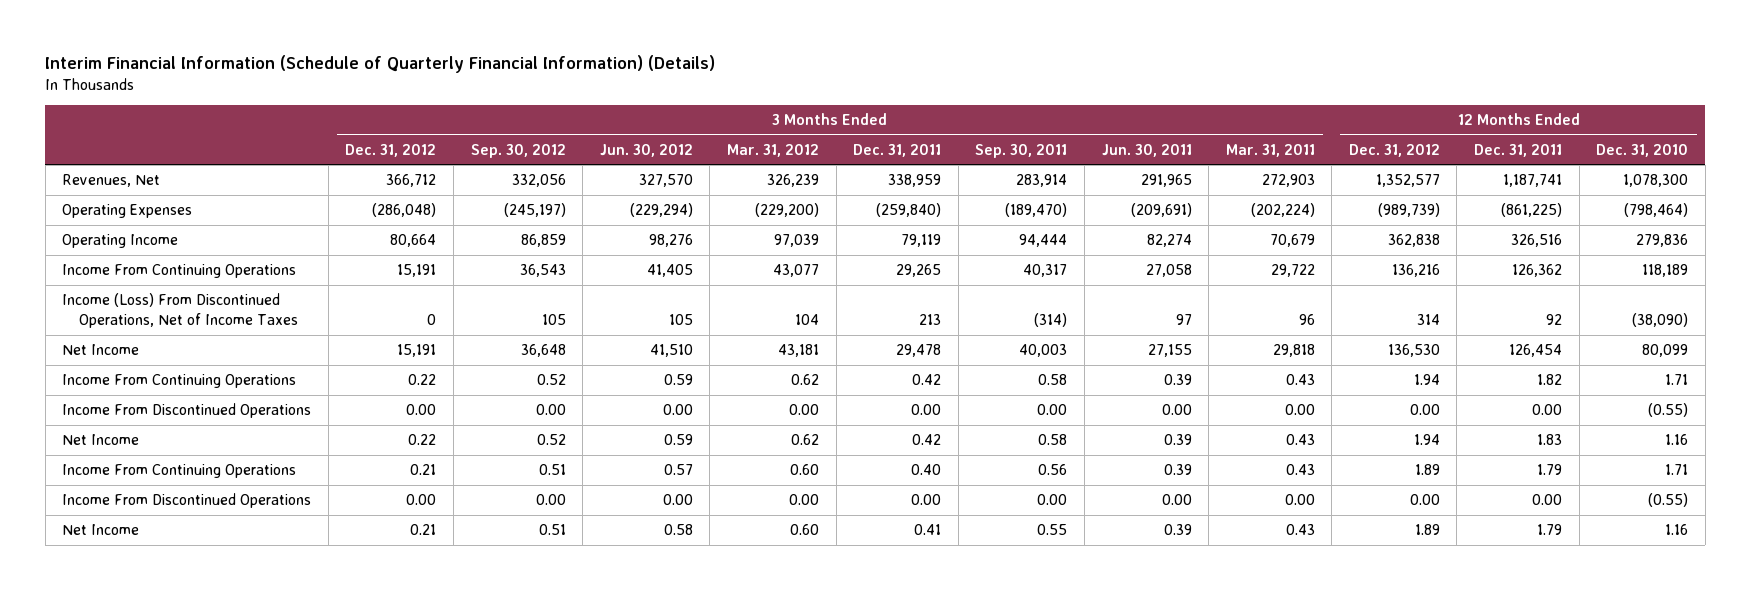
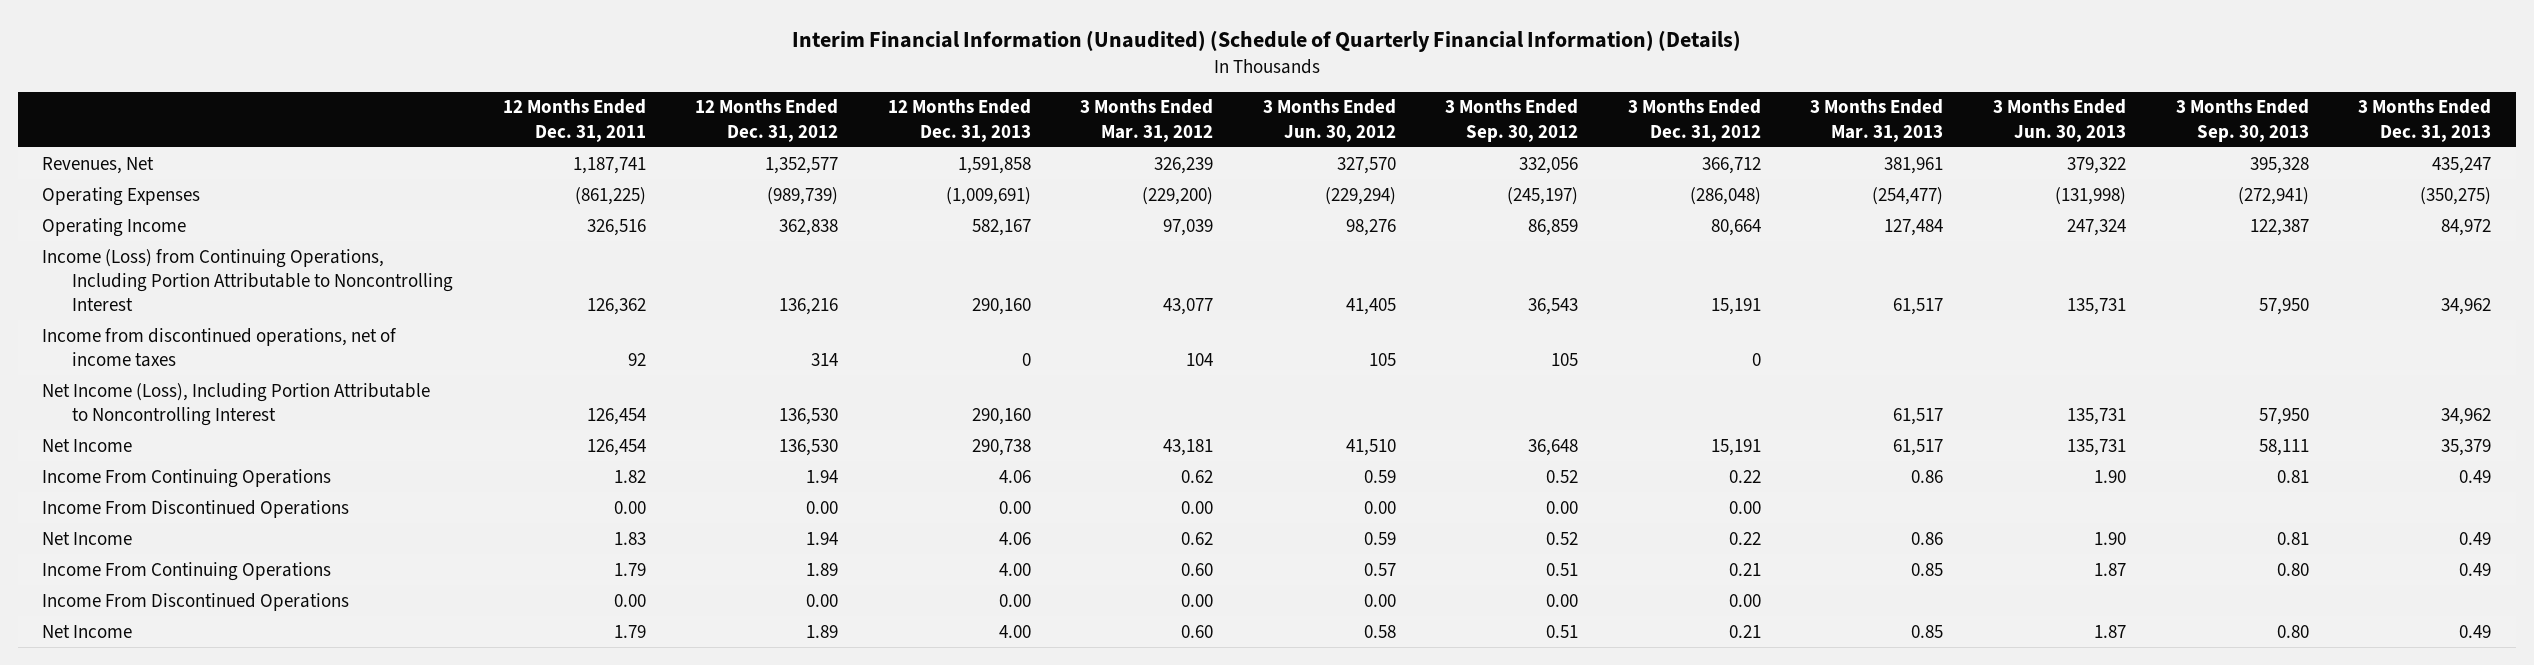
[45,55,716,74] Interim Financial Information (Schedule of Quarterly Financial Information) (Details) -> [791,30,1741,53] Interim Financial Information (Unaudited) (Schedule of Quarterly Financial Information) (Details)
[853,143,942,157] Dec. 31, 2011 -> none
[975,143,1068,158] Sep. 30, 2011 -> none
[1101,143,1192,157] Jun. 30, 2011 -> none
[1225,143,1315,157] Mar. 31, 2011 -> none
[1596,143,1689,157] Dec. 31, 2010 -> none
none -> [887,99,1031,142] 12 Months Ended Dec. 31, 2013
none -> [1810,99,1944,142] 3 Months Ended Mar. 31, 2013
none -> [1993,99,2127,142] 3 Months Ended Jun. 30, 2013
none -> [2175,99,2309,142] 3 Months Ended Sep. 30, 2013
none -> [2358,99,2492,142] 3 Months Ended Dec. 31, 2013
[62,263,297,278] Income From Continuing Operations -> [42,248,453,312] Income (Loss) from Continuing Operations, Including Portion Attributable to Noncontrolling Interest
[62,292,299,329] Income (Loss) From Discontinued Operations, Net of Income Taxes -> [42,327,398,367] Income from discontinued operations, net of income taxes
none -> [42,382,431,426] Net Income (Loss), Including Portion Attributable to Noncontrolling Interest

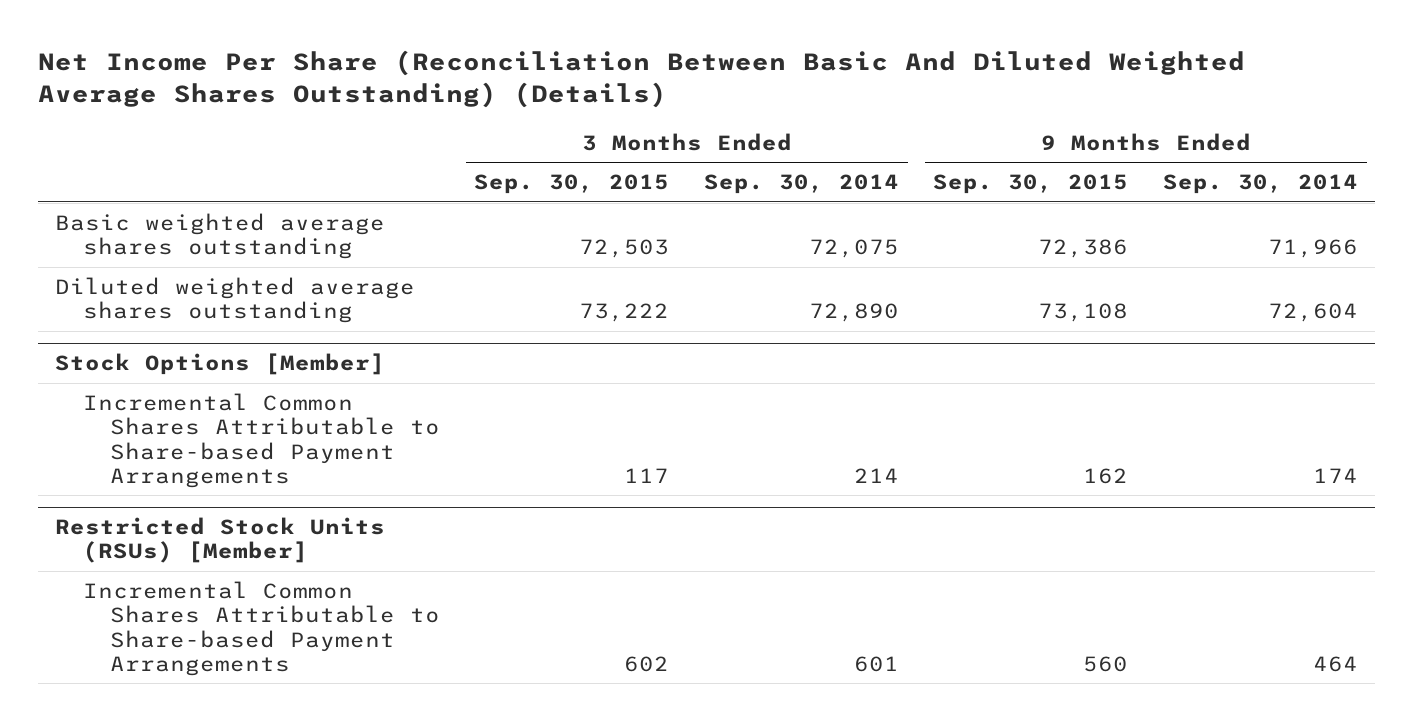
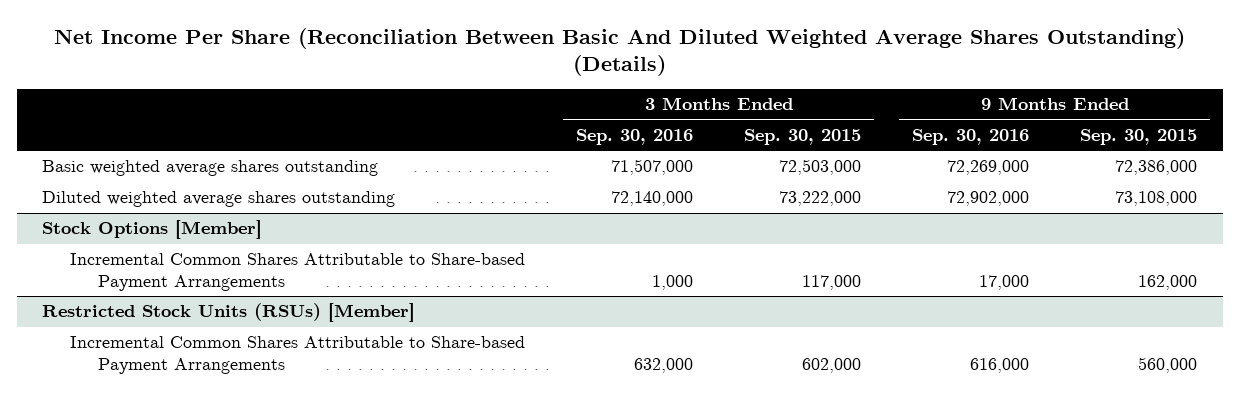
[703,174,899,195] Sep. 30, 2014 -> none
[1162,174,1358,195] Sep. 30, 2014 -> none
none -> [575,128,693,145] Sep. 30, 2016
none -> [912,128,1030,145] Sep. 30, 2016
[579,239,670,259] 72,503 -> [779,159,862,176] 72,503,000
[1038,239,1129,259] 72,386 -> [1115,160,1198,176] 72,386,000
[579,303,670,323] 73,222 -> [779,191,862,207] 73,222,000
[1038,303,1129,323] 73,108 -> [1115,191,1198,207] 73,108,000
[624,467,670,483] 117 -> [802,274,862,290] 117,000
[1083,467,1129,484] 162 -> [1138,274,1198,290] 162,000
[624,655,670,672] 602 -> [802,357,862,373] 602,000
[1083,655,1129,672] 560 -> [1138,356,1198,373] 560,000

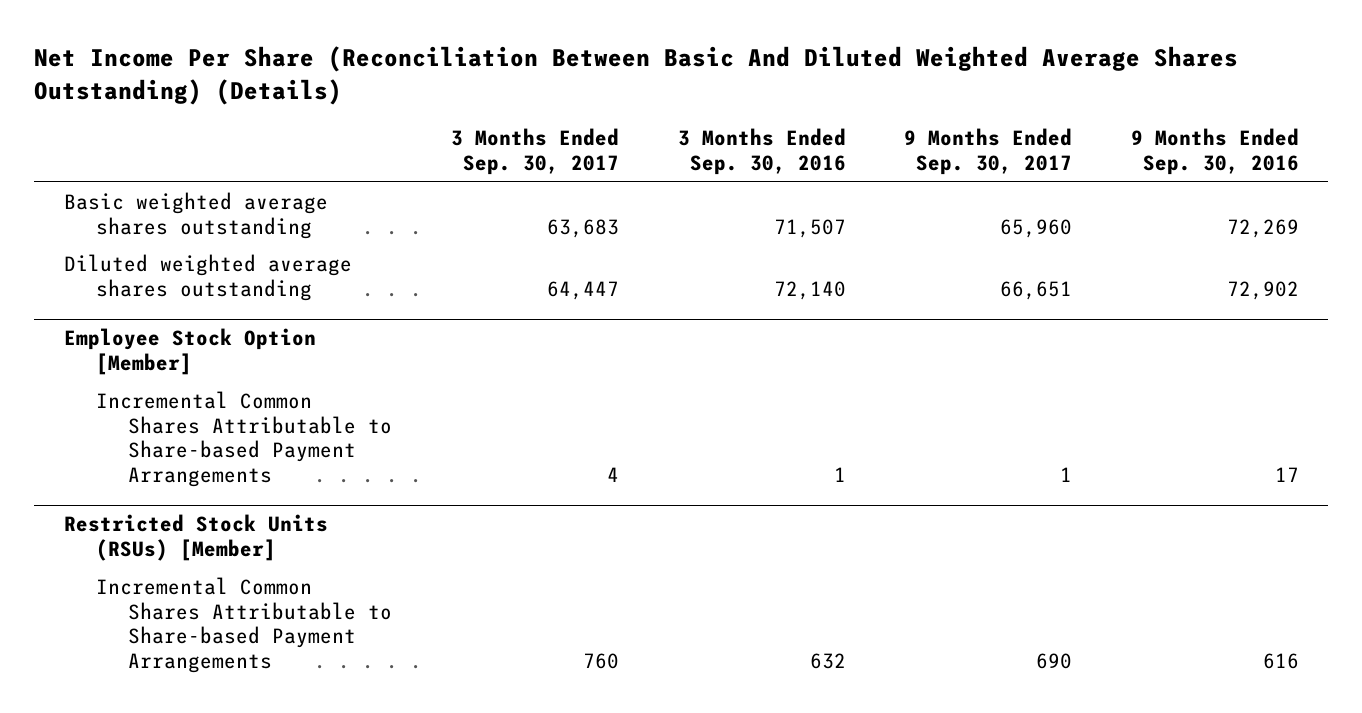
[744,128,862,145] Sep. 30, 2015 -> none
[1080,128,1198,145] Sep. 30, 2015 -> none
none -> [450,128,619,175] 3 Months Ended Sep. 30, 2017
none -> [904,128,1073,175] 9 Months Ended Sep. 30, 2017
[610,159,693,176] 71,507,000 -> [773,218,846,238] 71,507
[947,160,1030,176] 72,269,000 -> [1226,218,1299,238] 72,269
[610,191,693,207] 72,140,000 -> [773,280,846,300] 72,140
[947,191,1030,207] 72,902,000 -> [1226,280,1299,300] 72,902
[42,220,263,240] Stock Options [Member] -> [63,328,316,375] Employee Stock Option [Member]
[651,274,693,290] 1,000 -> [833,466,846,482] 1
[979,274,1030,290] 17,000 -> [1274,466,1299,482] 17
[633,357,693,373] 632,000 -> [809,652,846,669] 632
[970,357,1030,373] 616,000 -> [1262,652,1299,669] 616

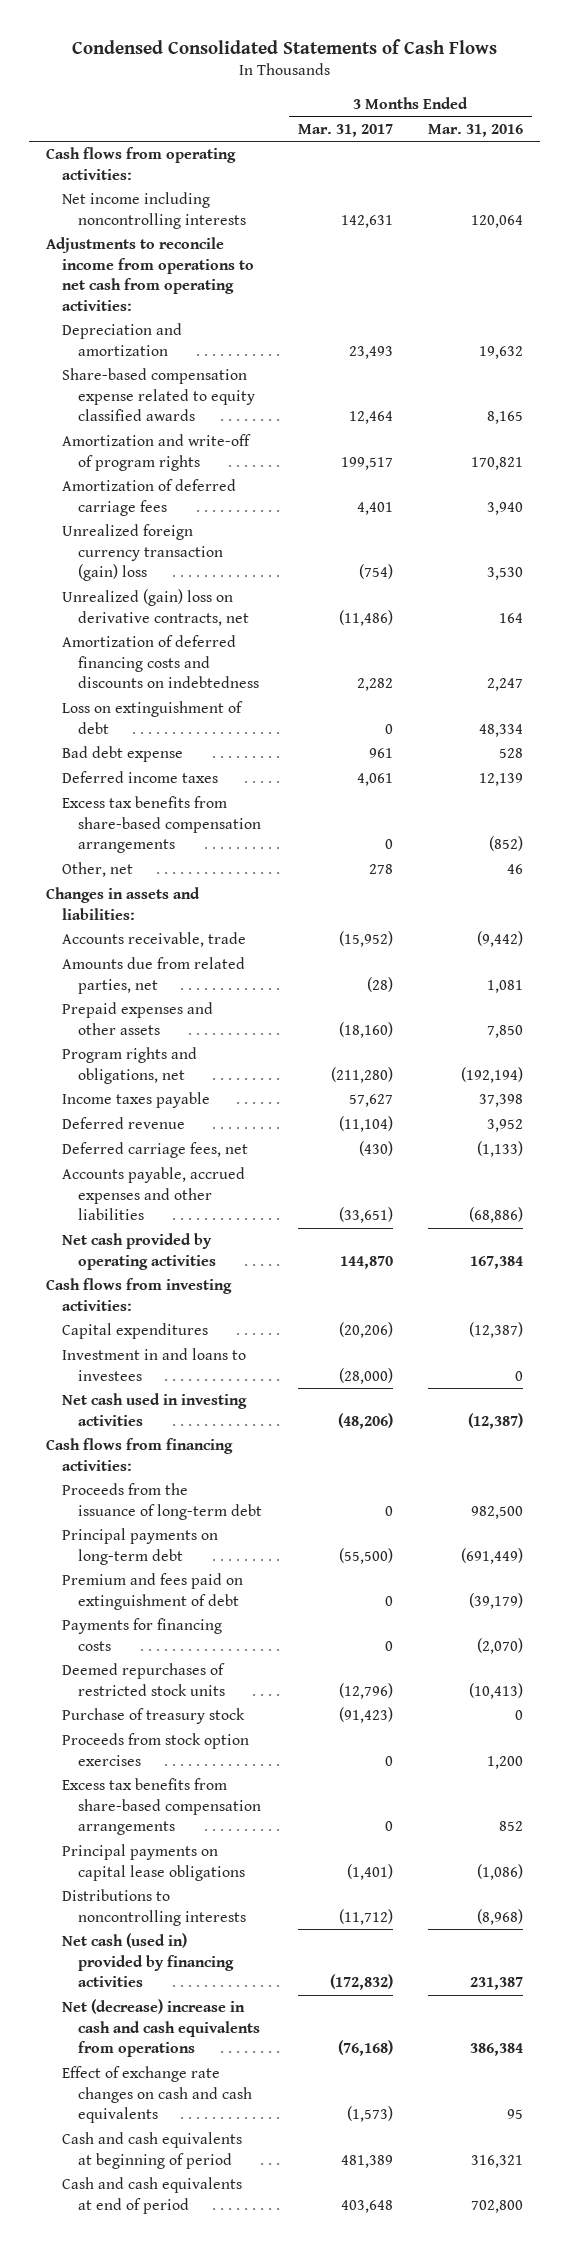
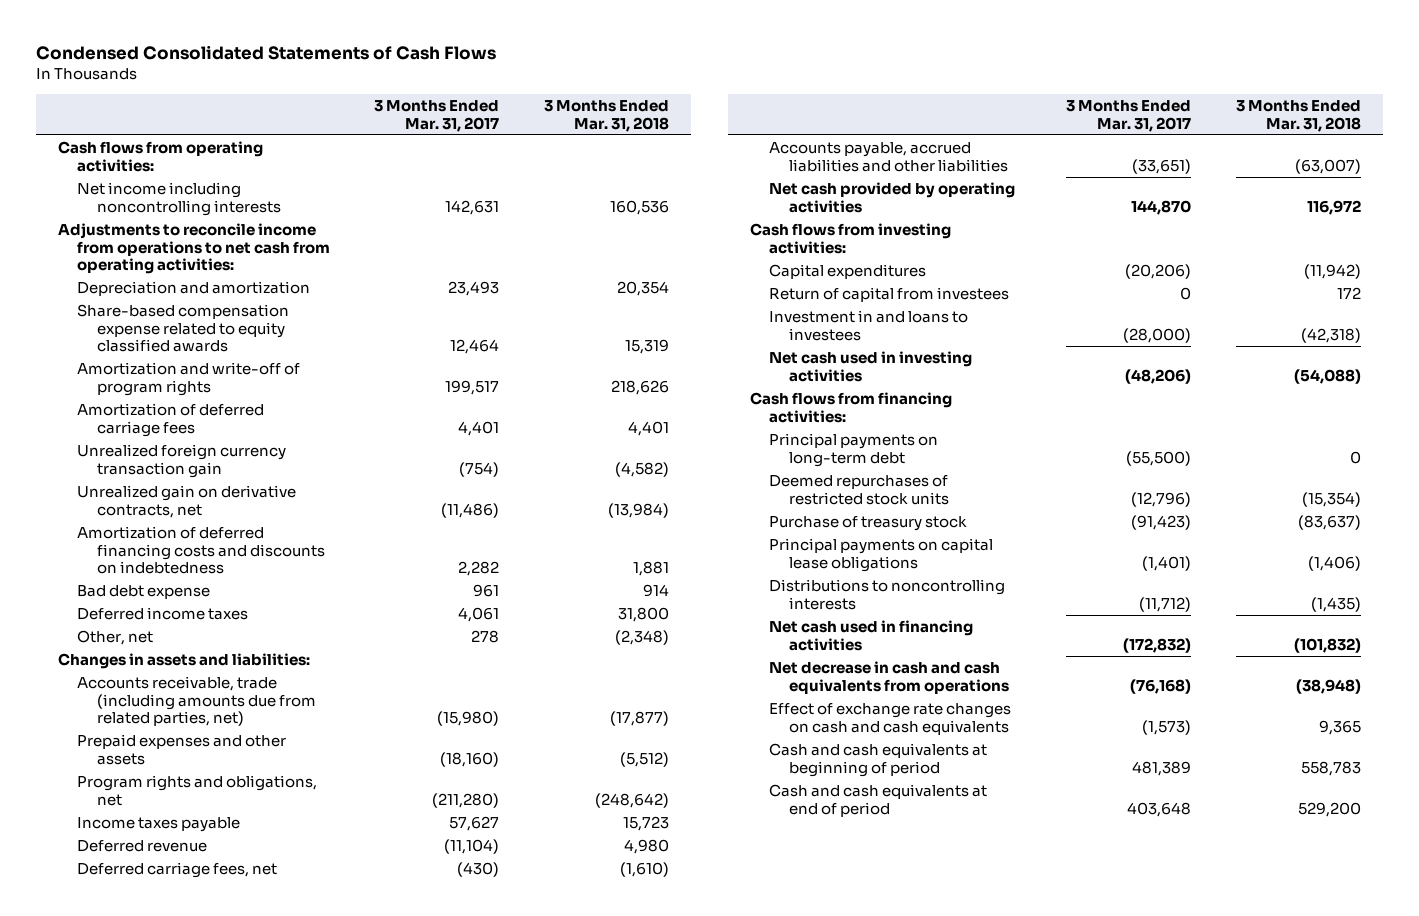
[427,123,523,137] Mar. 31, 2016 -> none
none -> [543,100,669,132] 3 Months Ended Mar. 31, 2018
[62,524,224,582] Unrealized foreign currency transaction (gain) loss -> [77,444,287,478] Unrealized foreign currency transaction gain
[62,589,250,626] Unrealized (gain) loss on derivative contracts, net -> [77,485,297,518] Unrealized gain on derivative contracts, net
[62,701,244,734] Loss on extinguishment of debt -> none
[62,796,262,854] Excess tax benefits from share-based compensation arrangements -> none
[62,957,246,994] Amounts due from related parties, net -> none
[62,932,247,948] Accounts receivable, trade -> [77,676,316,727] Accounts receivable, trade (including amounts due from related parties, net)
[338,931,393,948] (15,952) -> [437,711,500,727] (15,980)
[62,1167,246,1221] Accounts payable, accrued expenses and other liabilities -> [769,142,1008,172] Accounts payable, accrued liabilities and other liabilities
none -> [769,287,1010,303] Return of capital from investees
[62,1483,263,1520] Proceeds from the issuance of long-term debt -> none
[62,1573,244,1610] Premium and fees paid on extinguishment of debt -> none
[62,1618,223,1651] Payments for financing costs -> none
[62,1733,250,1766] Proceeds from stock option exercises -> none
[62,1778,262,1836] Excess tax benefits from share-based compensation arrangements -> none
[62,1933,235,1988] Net cash (used in) provided by financing activities -> [769,620,974,651] Net cash used in financing activities
[62,1999,261,2058] Net (decrease) increase in cash and cash equivalents from operations -> [769,661,1009,694] Net decrease in cash and cash equivalents from operations

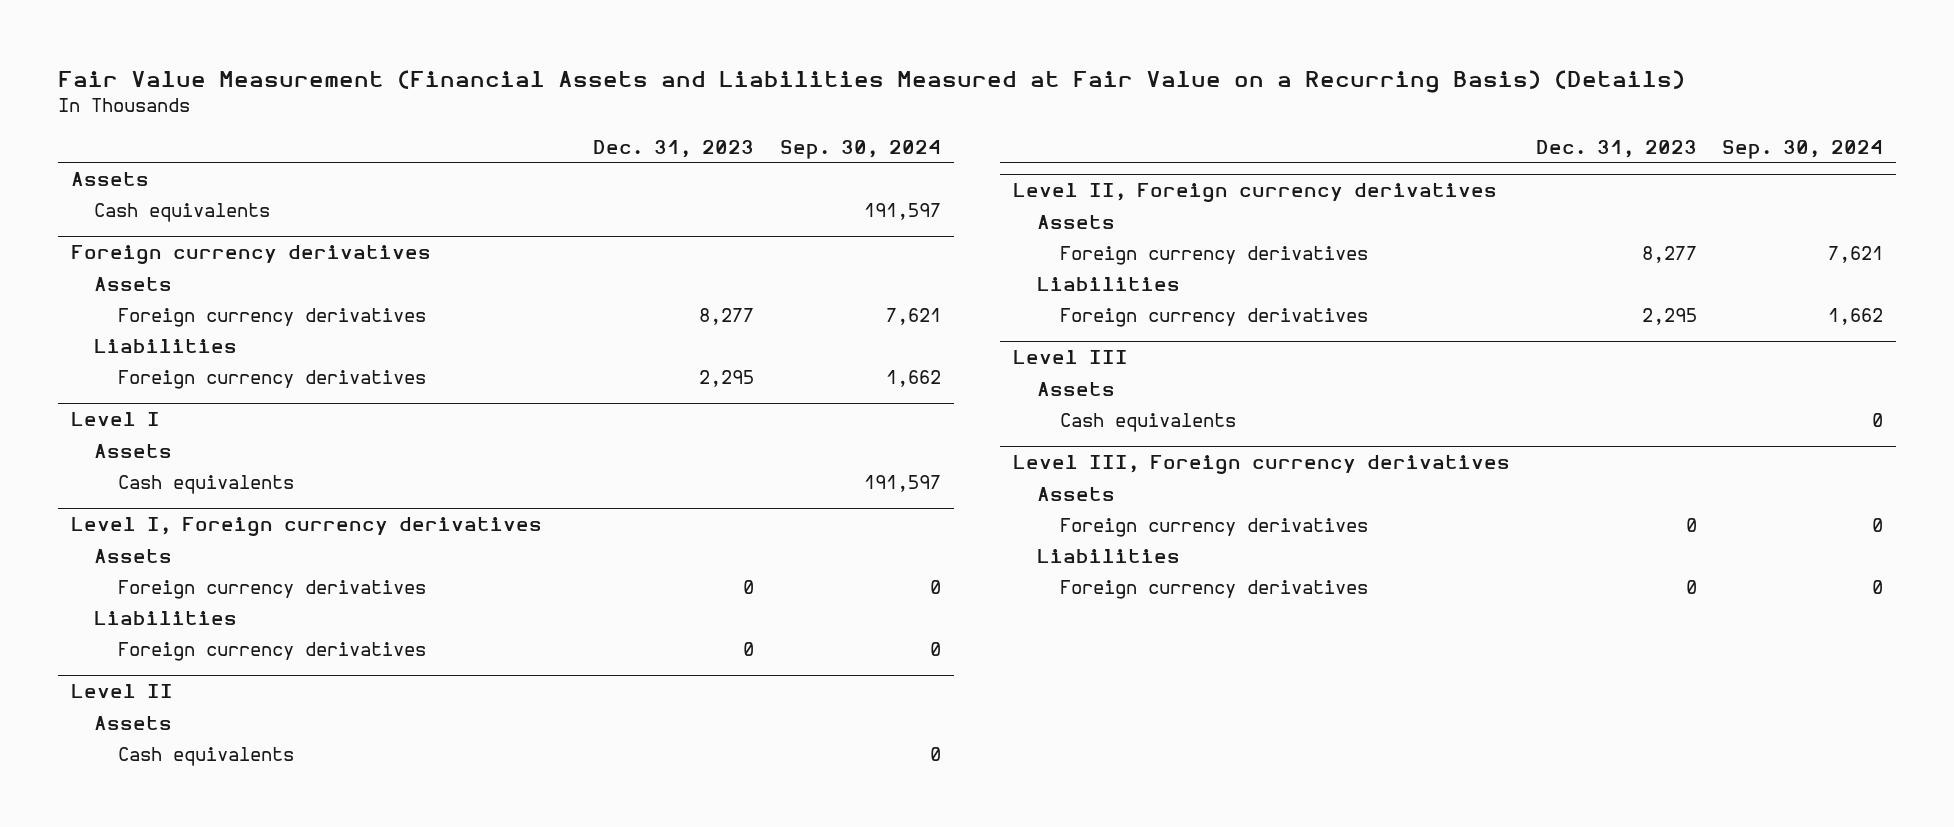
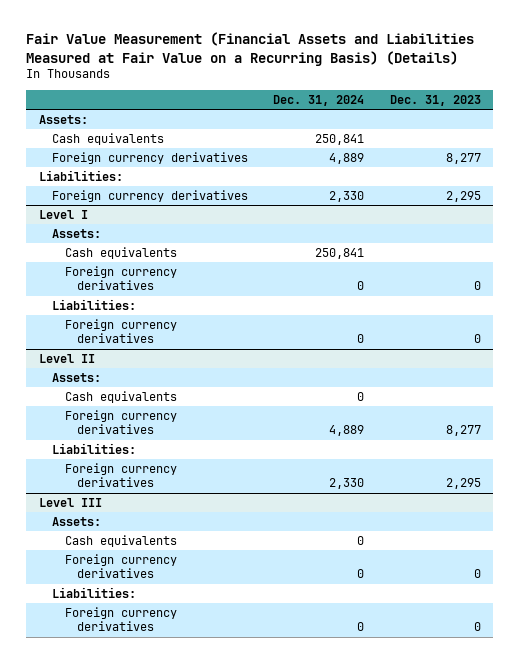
[779,139,941,159] Sep. 30, 2024 -> none
none -> [273,94,365,106] Dec. 31, 2024
[70,171,149,186] Assets -> [39,114,89,124] Assets:
[70,245,431,265] Foreign currency derivatives -> none
[94,276,173,291] Assets -> none
[94,338,238,353] Liabilities -> [39,169,124,181] Liabilities:
[94,443,173,458] Assets -> [51,228,101,238] Assets:
[70,517,542,537] Level I, Foreign currency derivatives -> none
[94,548,173,563] Assets -> none
[94,610,238,625] Liabilities -> [51,298,136,310] Liabilities:
[94,715,173,730] Assets -> [51,372,101,382] Assets:
[1013,183,1498,203] Level II, Foreign currency derivatives -> none
[1036,214,1115,229] Assets -> none
[1036,276,1180,291] Liabilities -> [51,442,136,454] Liabilities:
[1036,381,1115,396] Assets -> [51,516,101,526] Assets:
[1013,455,1511,475] Level III, Foreign currency derivatives -> none
[1036,486,1115,501] Assets -> none
[1036,548,1180,563] Liabilities -> [51,586,136,598] Liabilities:

